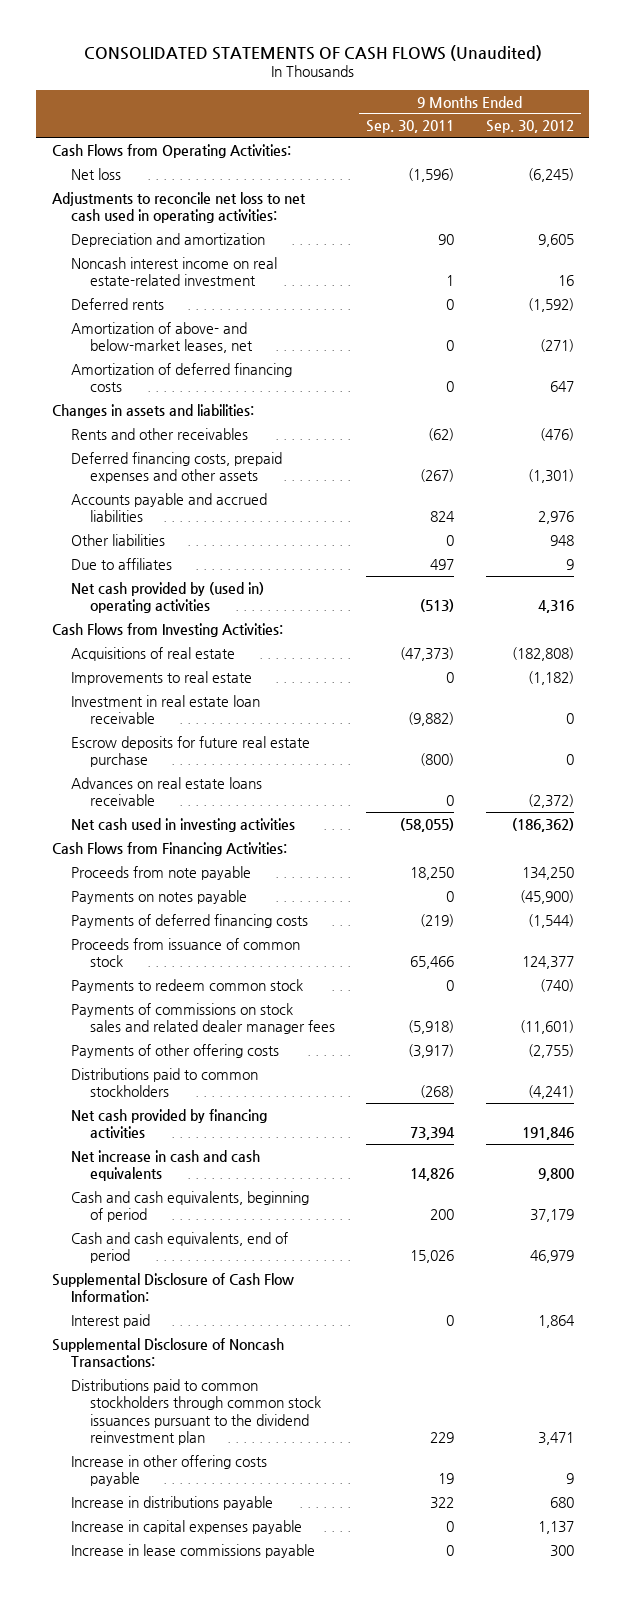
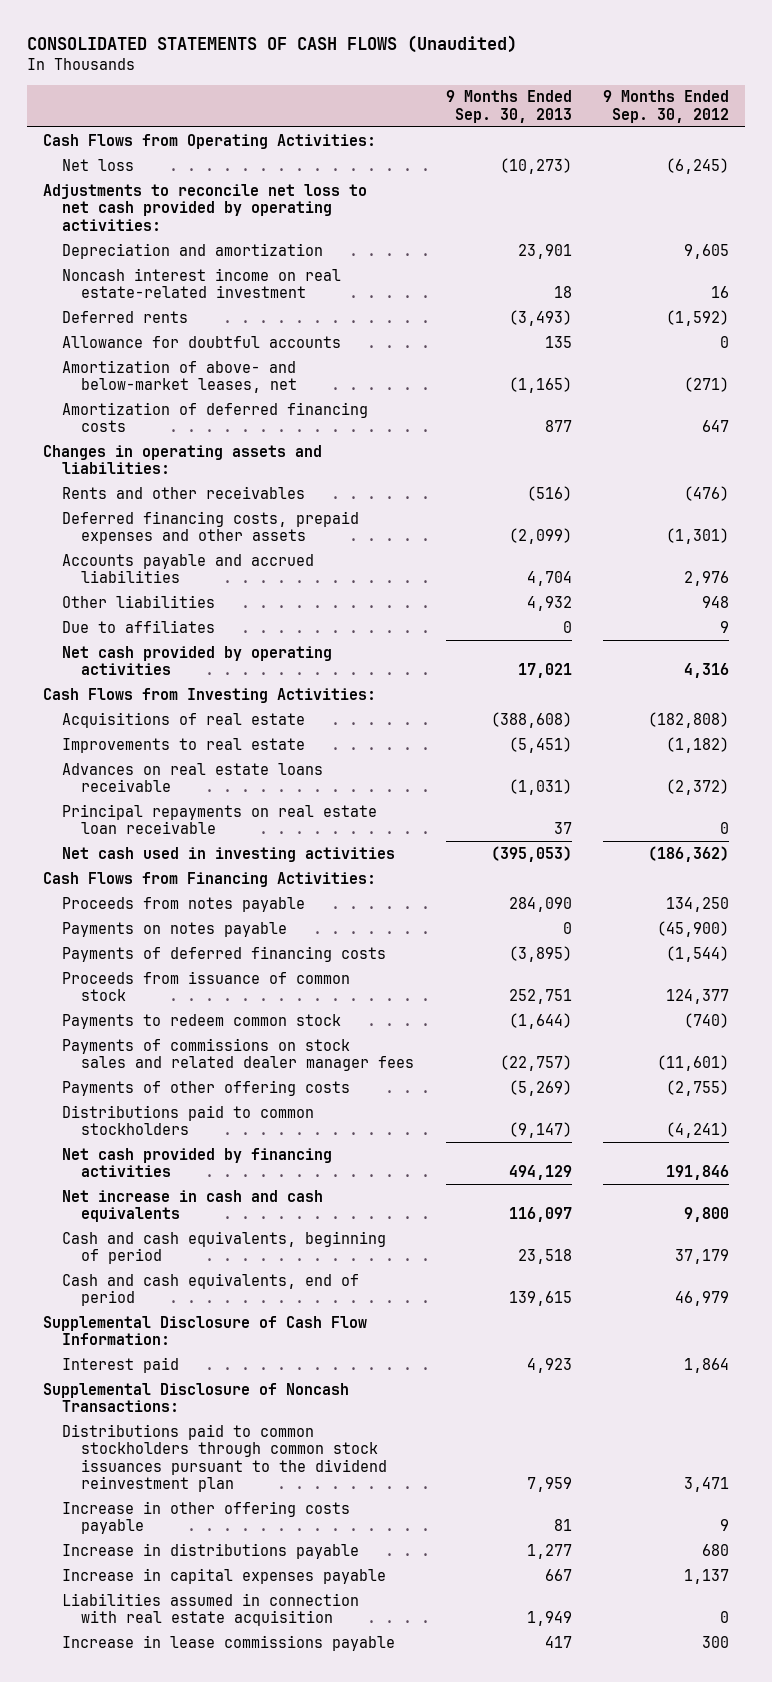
[366,120,455,134] Sep. 30, 2011 -> none
none -> [445,90,572,123] 9 Months Ended Sep. 30, 2013
[52,191,307,224] Adjustments to reconcile net loss to net cash used in operating activities: -> [43,183,368,231] Adjustments to reconcile net loss to net cash provided by operating activities:
none -> [61,335,341,348] Allowance for doubtful accounts
[52,403,255,418] Changes in assets and liabilities: -> [43,444,323,475] Changes in operating assets and liabilities:
[71,581,265,614] Net cash provided by (used in) operating activities -> [61,645,332,676] Net cash provided by operating activities
[71,694,261,725] Investment in real estate loan receivable -> none
[71,735,311,768] Escrow deposits for future real estate purchase -> none
none -> [61,803,377,835] Principal repayments on real estate loan receivable
[71,865,252,880] Proceeds from note payable -> [61,896,305,912] Proceeds from notes payable
none -> [61,1592,359,1627] Liabilities assumed in connection with real estate acquisition

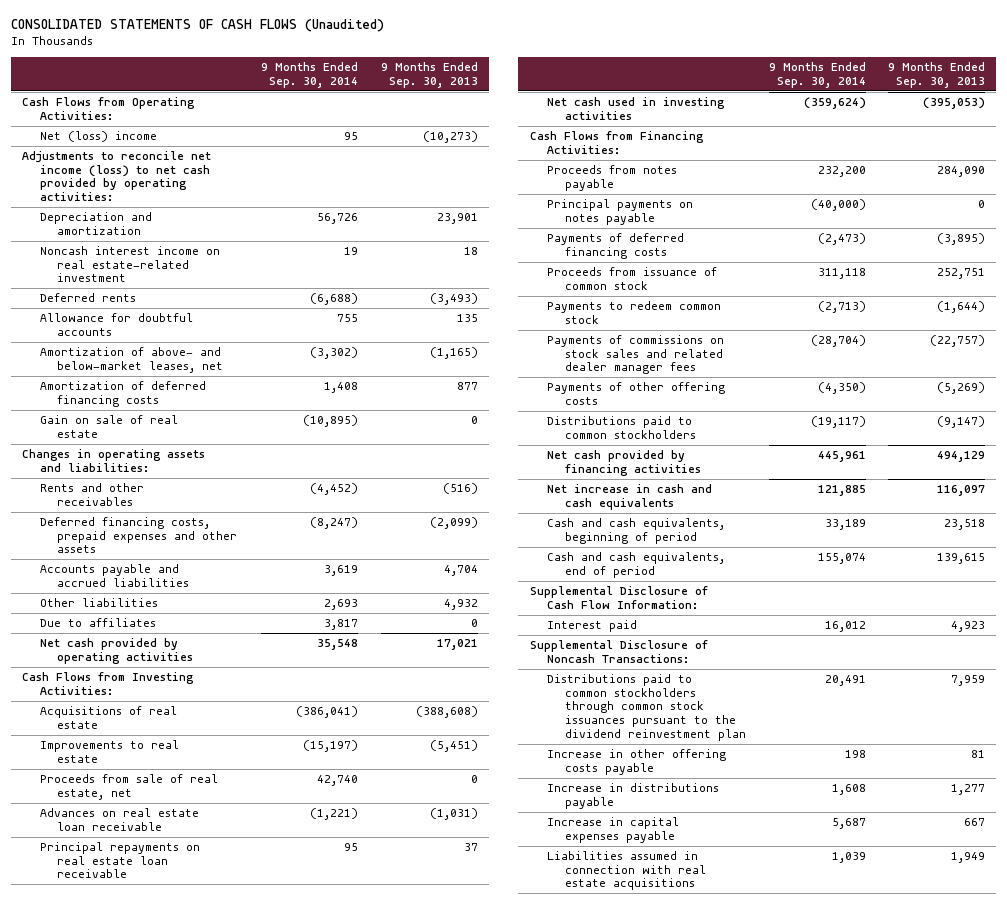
[603,90,730,123] 9 Months Ended Sep. 30, 2012 -> none
none -> [260,62,358,88] 9 Months Ended Sep. 30, 2014
[61,158,134,171] Net loss -> [39,131,157,143] Net (loss) income
[43,183,368,231] Adjustments to reconcile net loss to net cash provided by operating activities: -> [22,151,212,202] Adjustments to reconcile net income (loss) to net cash provided by operating activities:
none -> [39,415,178,438] Gain on sale of real estate
none -> [39,774,218,800] Proceeds from sale of real estate, net
[61,762,323,793] Advances on real estate loans receivable -> [39,808,199,831] Advances on real estate loan receivable
[61,921,287,937] Payments on notes payable -> [547,199,694,225] Principal payments on notes payable
[61,1634,395,1651] Increase in lease commissions payable -> none
[61,1592,359,1627] Liabilities assumed in connection with real estate acquisition -> [547,851,706,891] Liabilities assumed in connection with real estate acquisitions

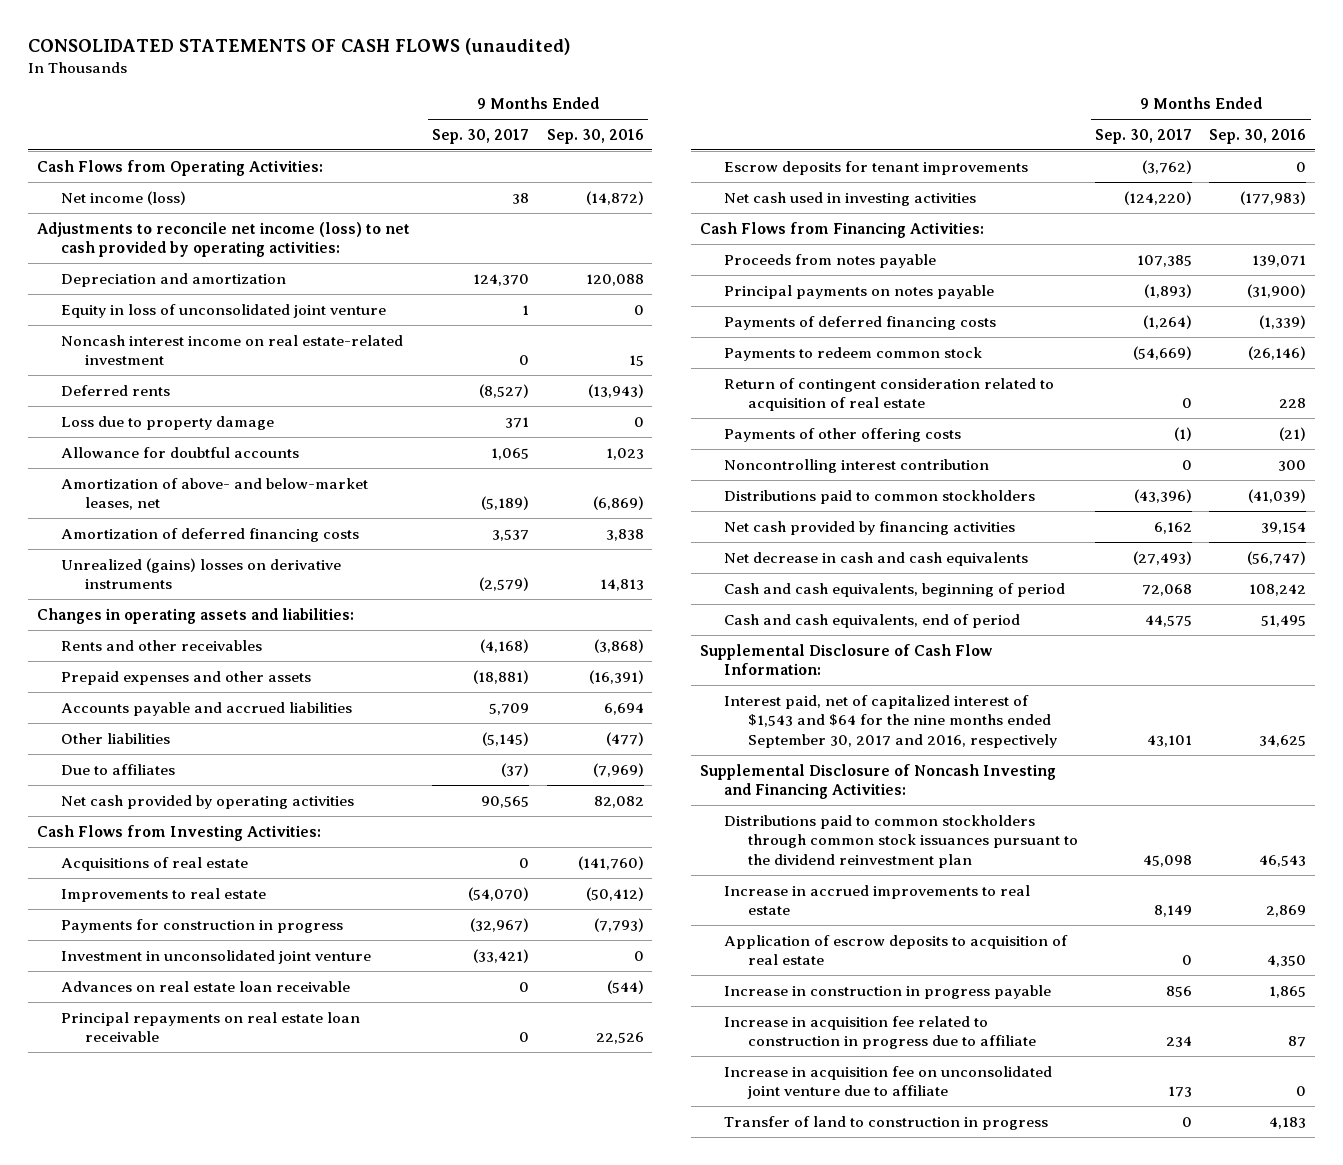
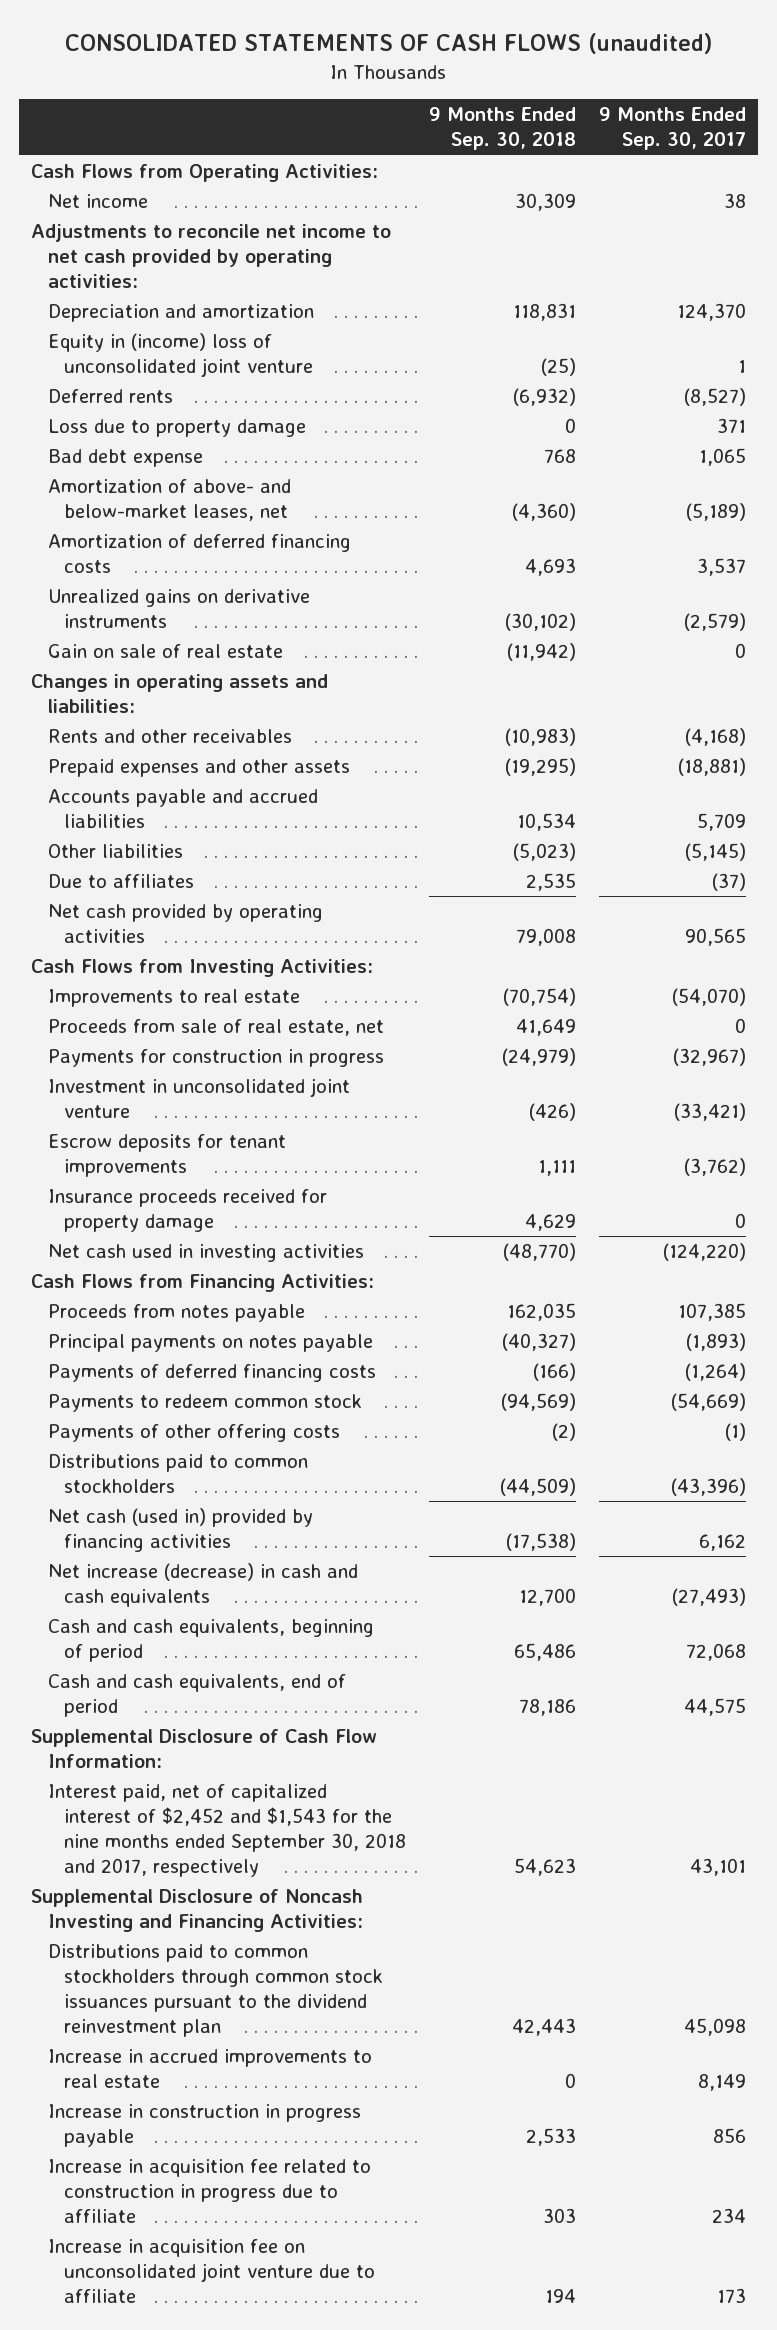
[546,128,644,144] Sep. 30, 2016 -> none
none -> [429,107,577,151] 9 Months Ended Sep. 30, 2018
[60,190,186,205] Net income (loss) -> [47,194,148,209] Net income
[36,221,410,258] Adjustments to reconcile net income (loss) to net cash provided by operating activities: -> [30,224,391,289] Adjustments to reconcile net income to net cash provided by operating activities:
[60,334,403,366] Noncash interest income on real estate-related investment -> none
[60,303,386,318] Equity in loss of unconsolidated joint venture -> [47,333,314,378] Equity in (income) loss of unconsolidated joint venture
[60,446,299,458] Allowance for doubtful accounts -> [47,449,203,468] Bad debt expense
[60,557,341,590] Unrealized (gains) losses on derivative instruments -> [47,589,310,629] Unrealized gains on derivative instruments
none -> [47,644,283,659] Gain on sale of real estate
[60,856,248,871] Acquisitions of real estate -> none
none -> [47,1019,384,1037] Proceeds from sale of real estate, net
[60,980,350,992] Advances on real estate loan receivable -> none
[60,1011,360,1043] Principal repayments on real estate loan receivable -> none
none -> [47,1189,327,1233] Insurance proceeds received for property damage
[723,377,1054,412] Return of contingent consideration related to acquisition of real estate -> none
[723,458,989,473] Noncontrolling interest contribution -> none
[723,520,1015,535] Net cash provided by financing activities -> [47,1508,313,1553] Net cash (used in) provided by financing activities
[723,551,1028,566] Net decrease in cash and cash equivalents -> [47,1563,358,1608] Net increase (decrease) in cash and cash equivalents
[723,694,1057,749] Interest paid, net of capitalized interest of $1,543 and $64 for the nine months ended September 30, 2017 and 2016, respectively -> [47,1784,407,1877] Interest paid, net of capitalized interest of $2,452 and $1,543 for the nine months ended September 30, 2018 and 2017, respectively
[723,934,1068,966] Application of escrow deposits to acquisition of real estate -> none
[723,1115,1048,1130] Transfer of land to construction in progress -> none

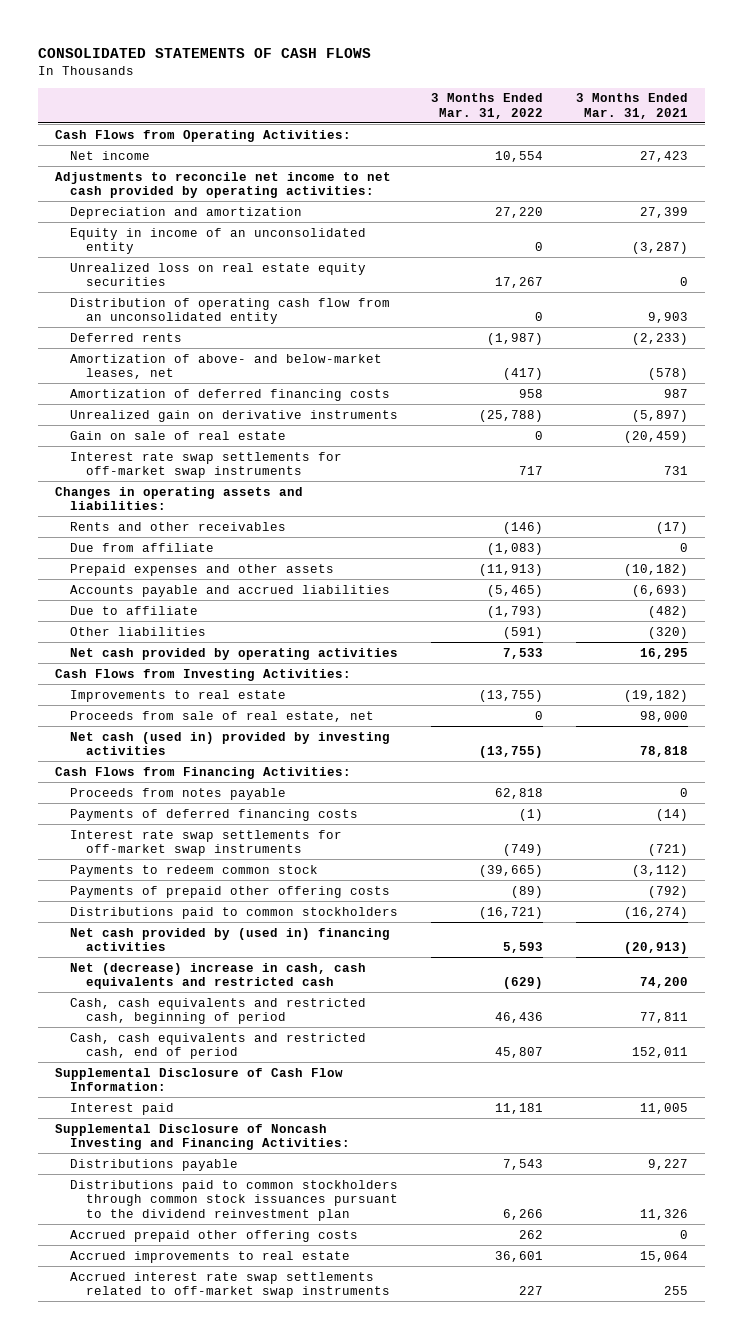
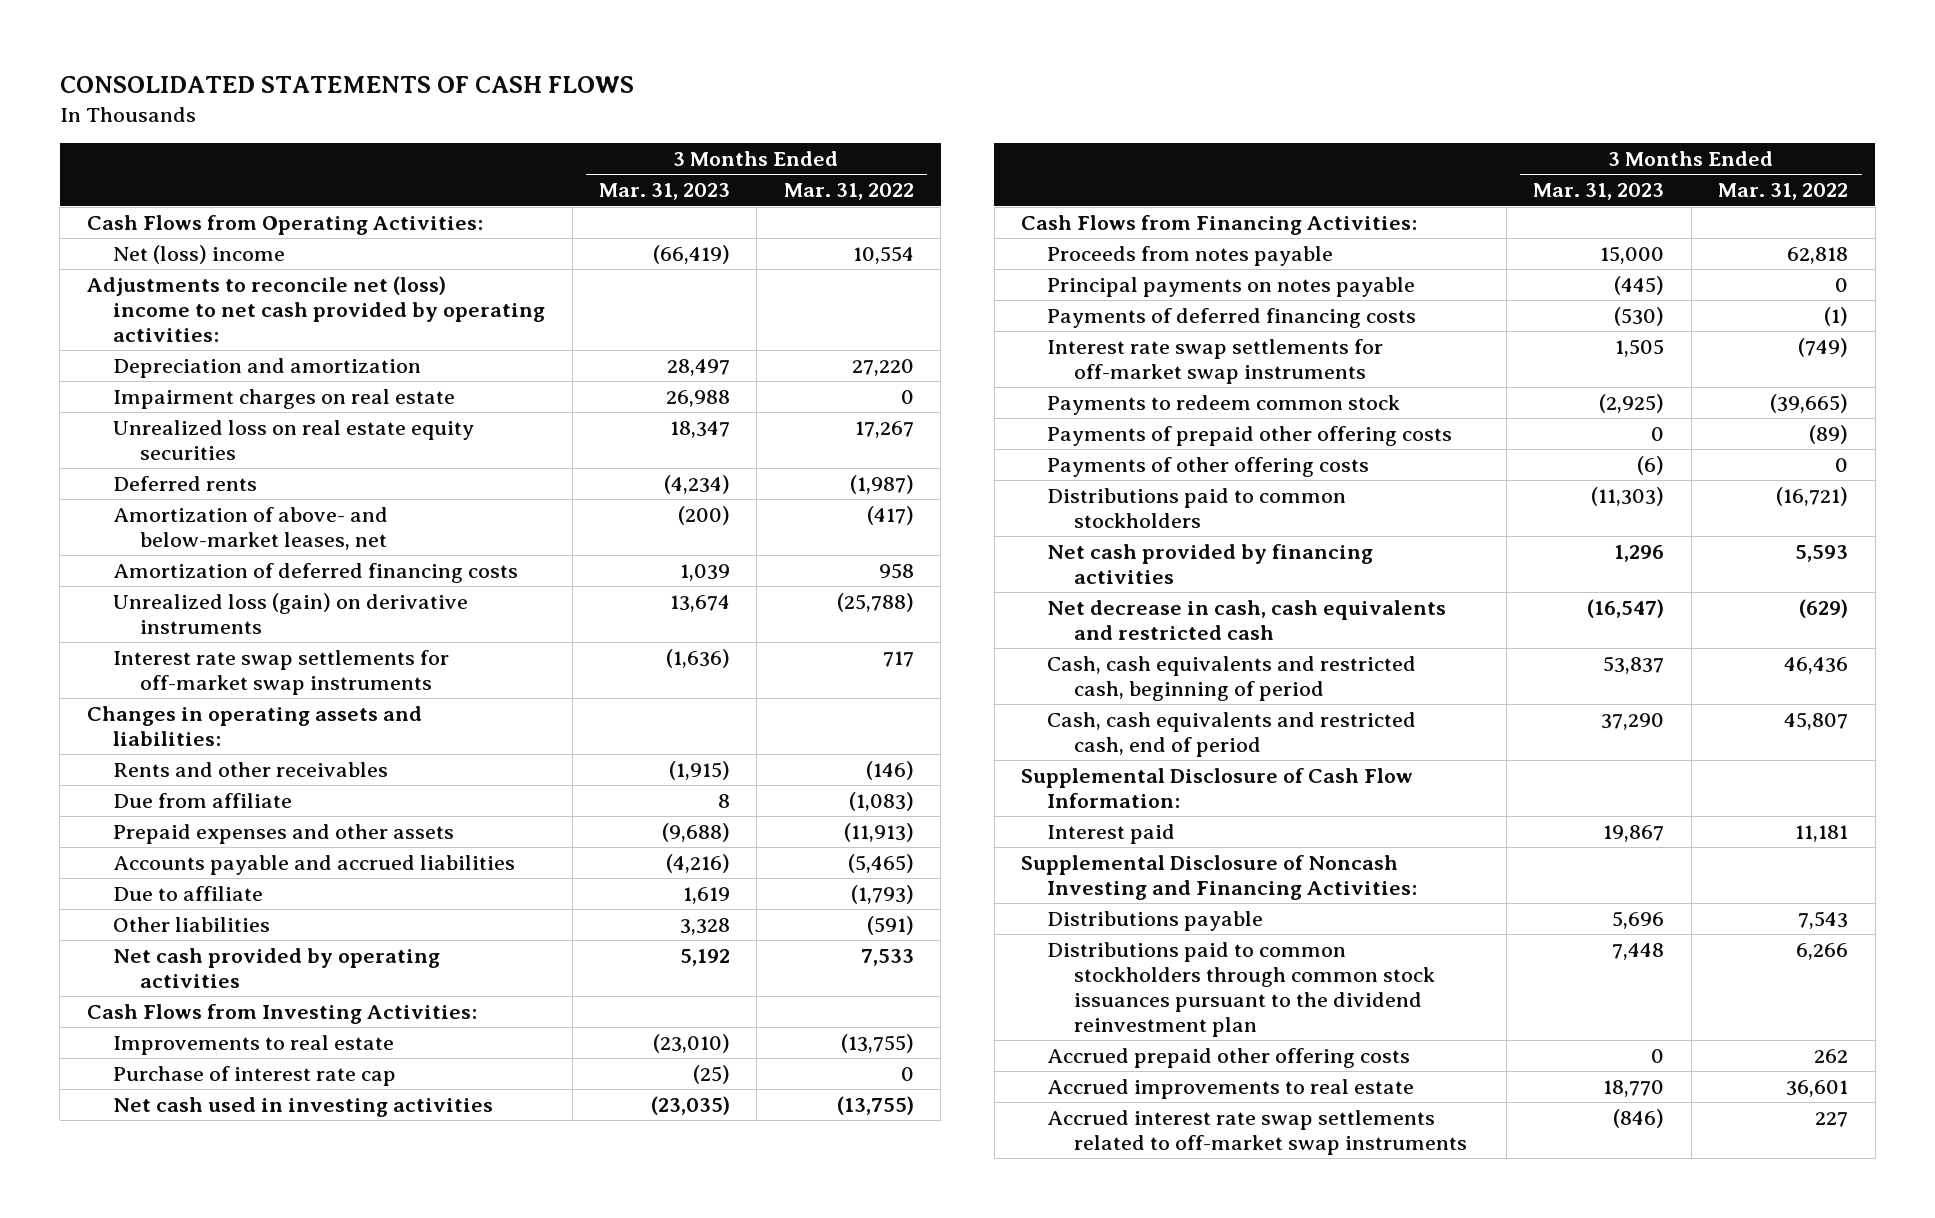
[576,93,689,119] 3 Months Ended Mar. 31, 2021 -> none
none -> [598,183,730,201] Mar. 31, 2023
[70,150,151,160] Net income -> [113,245,286,265] Net (loss) income
[54,171,391,199] Adjustments to reconcile net income to net cash provided by operating activities: -> [86,276,546,342] Adjustments to reconcile net (loss) income to net cash provided by operating activities:
[70,227,367,255] Equity in income of an unconsolidated entity -> none
none -> [113,389,456,410] Impairment charges on real estate
[70,297,391,325] Distribution of operating cash flow from an unconsolidated entity -> none
[70,430,287,440] Gain on sale of real estate -> none
[70,409,399,422] Unrealized gain on derivative instruments -> [113,593,469,634] Unrealized loss (gain) on derivative instruments
[70,710,375,722] Proceeds from sale of real estate, net -> none
none -> [113,1066,397,1087] Purchase of interest rate cap
[70,731,391,756] Net cash (used in) provided by investing activities -> [113,1097,494,1118] Net cash used in investing activities
none -> [1047,277,1416,298] Principal payments on notes payable
none -> [1047,457,1370,478] Payments of other offering costs
[70,927,391,952] Net cash provided by (used in) financing activities -> [1047,544,1374,584] Net cash provided by financing activities
[70,962,367,990] Net (decrease) increase in cash, cash equivalents and restricted cash -> [1047,600,1447,640] Net decrease in cash, cash equivalents and restricted cash

